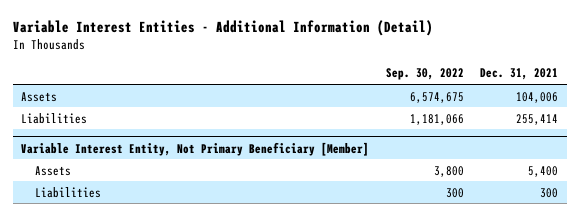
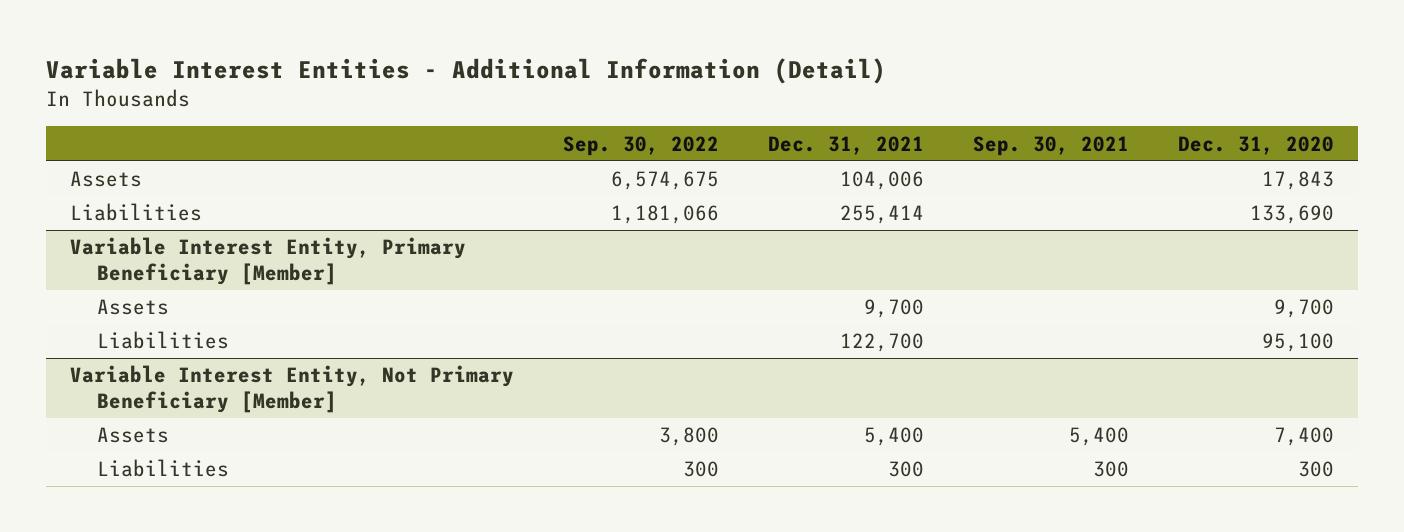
none -> [972,135,1129,156] Sep. 30, 2021
none -> [1177,135,1334,155] Dec. 31, 2020
none -> [70,237,467,286] Variable Interest Entity, Primary Beneficiary [Member]
none -> [96,299,169,316] Assets
none -> [96,331,229,350] Liabilities

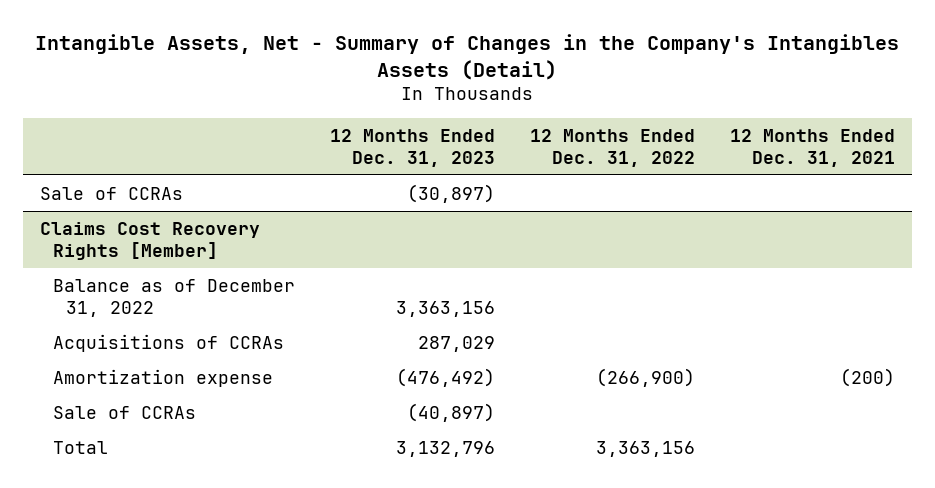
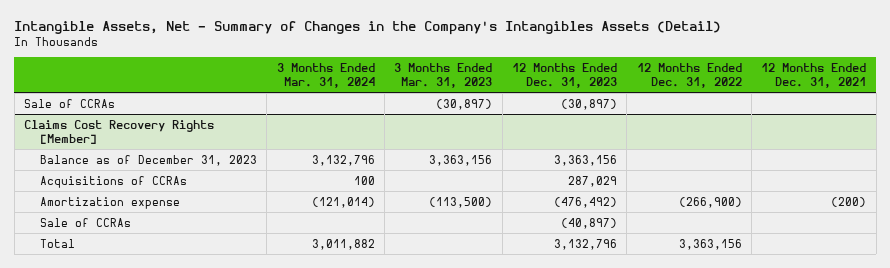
none -> [276,62,375,88] 3 Months Ended Mar. 31, 2024
none -> [394,62,493,88] 3 Months Ended Mar. 31, 2023
[53,278,296,317] Balance as of December 31, 2022 -> [40,154,258,166] Balance as of December 31, 2023

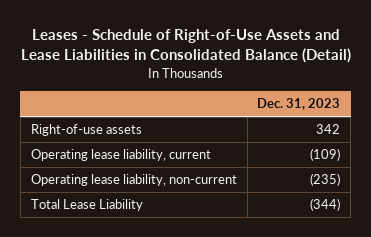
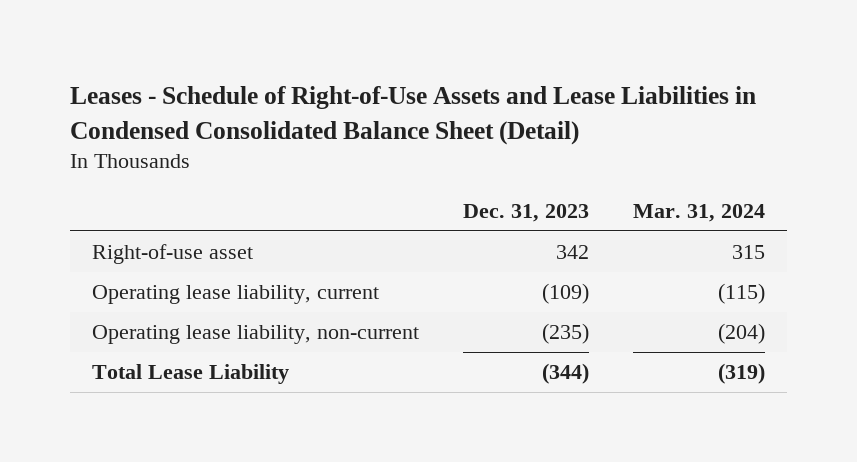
[20,29,351,64] Leases - Schedule of Right-of-Use Assets and Lease Liabilities in Consolidated Balance (Detail) -> [70,86,757,145] Leases - Schedule of Right-of-Use Assets and Lease Liabilities in Condensed Consolidated Balance Sheet (Detail)
none -> [632,203,765,222] Mar. 31, 2024
[30,124,142,137] Right-of-use assets -> [92,244,254,265] Right-of-use asset

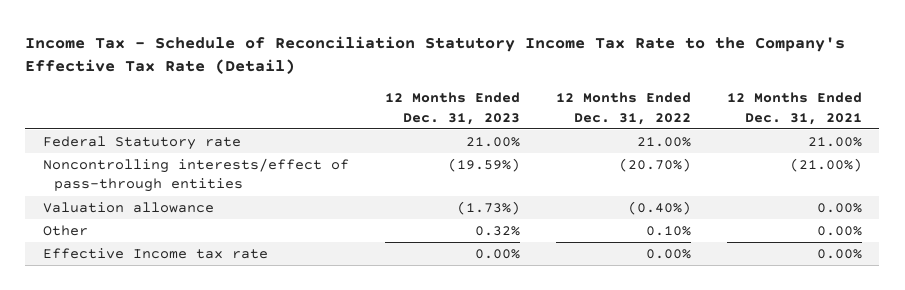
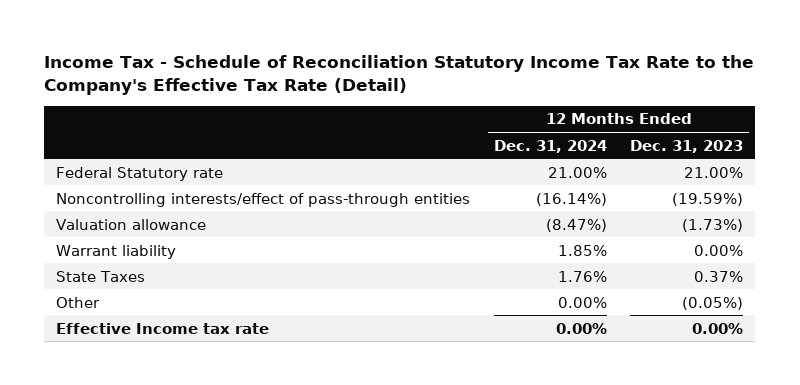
[555,92,691,125] 12 Months Ended Dec. 31, 2022 -> none
[726,92,862,125] 12 Months Ended Dec. 31, 2021 -> none
none -> [493,139,607,153] Dec. 31, 2024
none -> [56,244,177,259] Warrant liability
none -> [56,270,146,282] State Taxes
[475,226,521,237] 0.32% -> [682,296,744,310] (0.05%)

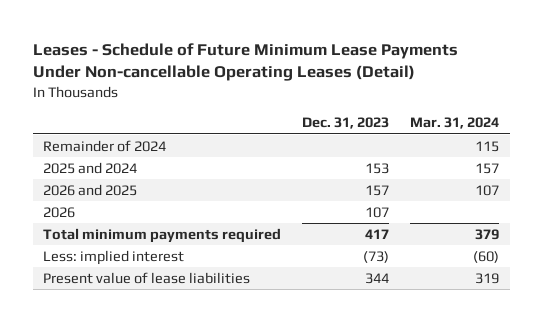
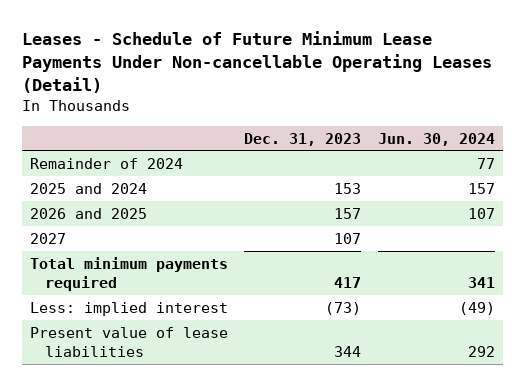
[410,117,500,130] Mar. 31, 2024 -> none
none -> [377,132,495,146] Jun. 30, 2024
[43,206,76,218] 2026 -> [30,232,67,244] 2027

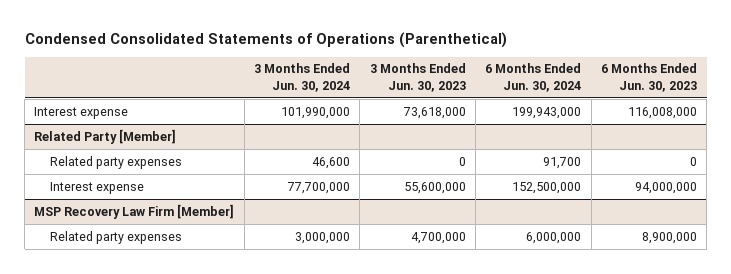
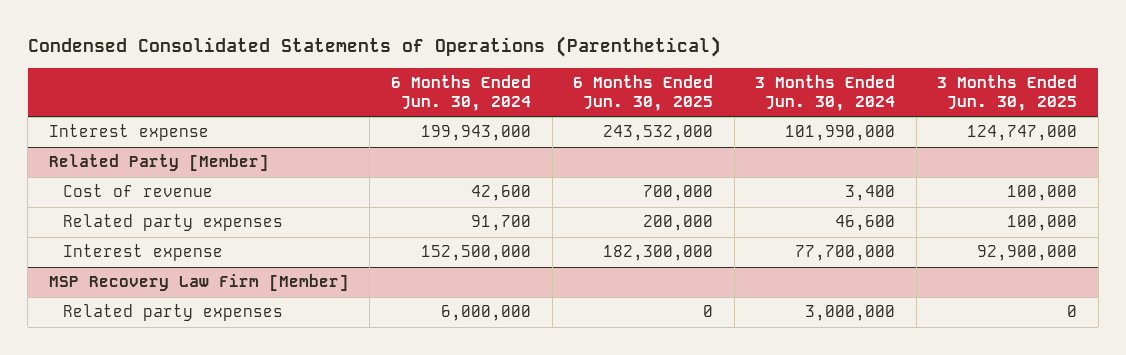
[369,63,466,92] 3 Months Ended Jun. 30, 2023 -> none
[601,63,698,92] 6 Months Ended Jun. 30, 2023 -> none
none -> [573,75,714,111] 6 Months Ended Jun. 30, 2025
none -> [937,75,1078,111] 3 Months Ended Jun. 30, 2025
none -> [62,184,213,198] Cost of revenue

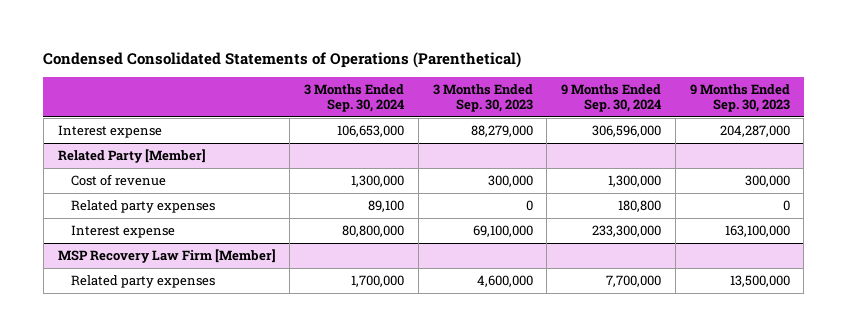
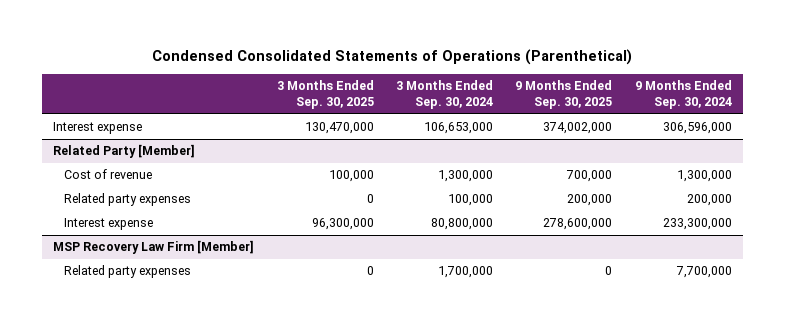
[432,83,533,113] 3 Months Ended Sep. 30, 2023 -> none
[689,83,790,113] 9 Months Ended Sep. 30, 2023 -> none
none -> [276,80,374,110] 3 Months Ended Sep. 30, 2025
none -> [515,80,613,110] 9 Months Ended Sep. 30, 2025
[368,200,405,213] 89,100 -> [447,194,493,207] 100,000
[618,200,662,213] 180,800 -> [686,194,732,207] 200,000

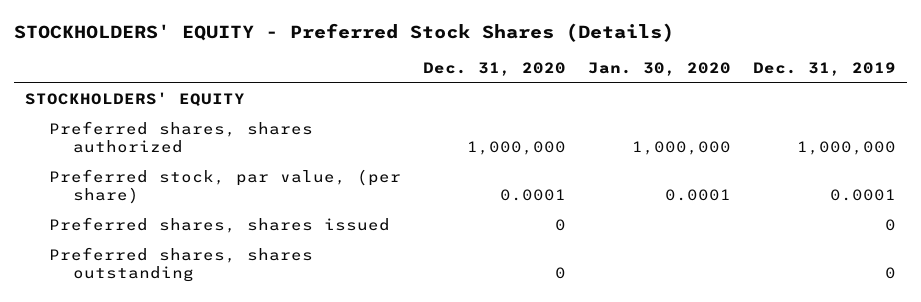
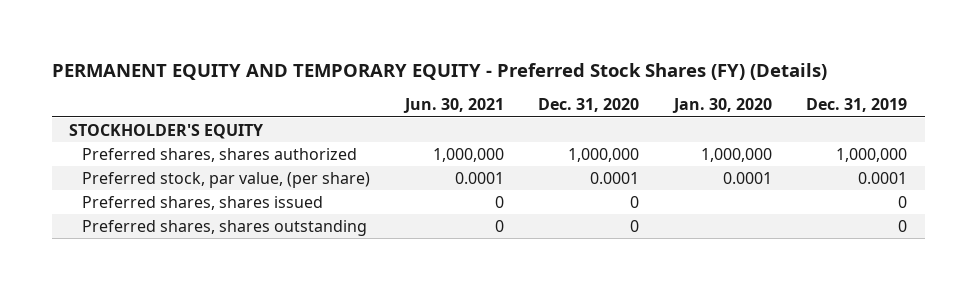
[14,22,675,42] STOCKHOLDERS' EQUITY - Preferred Stock Shares (Details) -> [51,62,827,80] PERMANENT EQUITY AND TEMPORARY EQUITY - Preferred Stock Shares (FY) (Details)
none -> [402,98,504,114] Jun. 30, 2021
[25,92,246,108] STOCKHOLDERS' EQUITY -> [68,123,263,139] STOCKHOLDER'S EQUITY

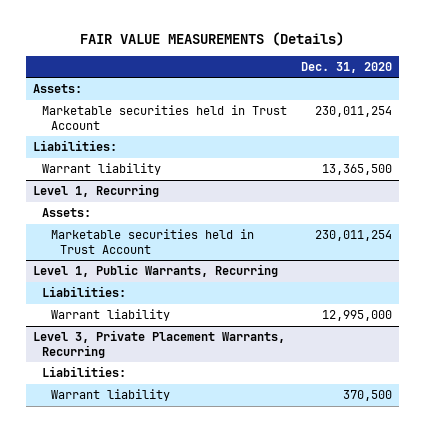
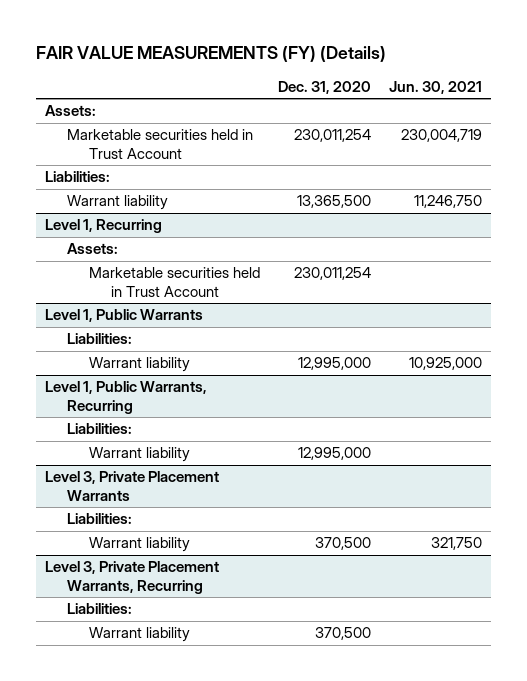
[80,32,345,47] FAIR VALUE MEASUREMENTS (Details) -> [35,46,386,63] FAIR VALUE MEASUREMENTS (FY) (Details)
none -> [388,80,482,94] Jun. 30, 2021
none -> [44,309,203,323] Level 1, Public Warrants
none -> [66,333,132,345] Liabilities:
none -> [88,357,190,373] Warrant liability
none -> [44,471,219,501] Level 3, Private Placement Warrants
none -> [66,513,132,525] Liabilities:
none -> [88,537,190,553] Warrant liability

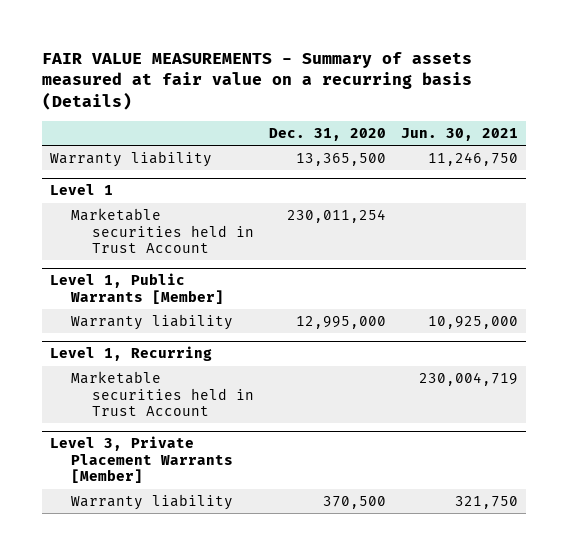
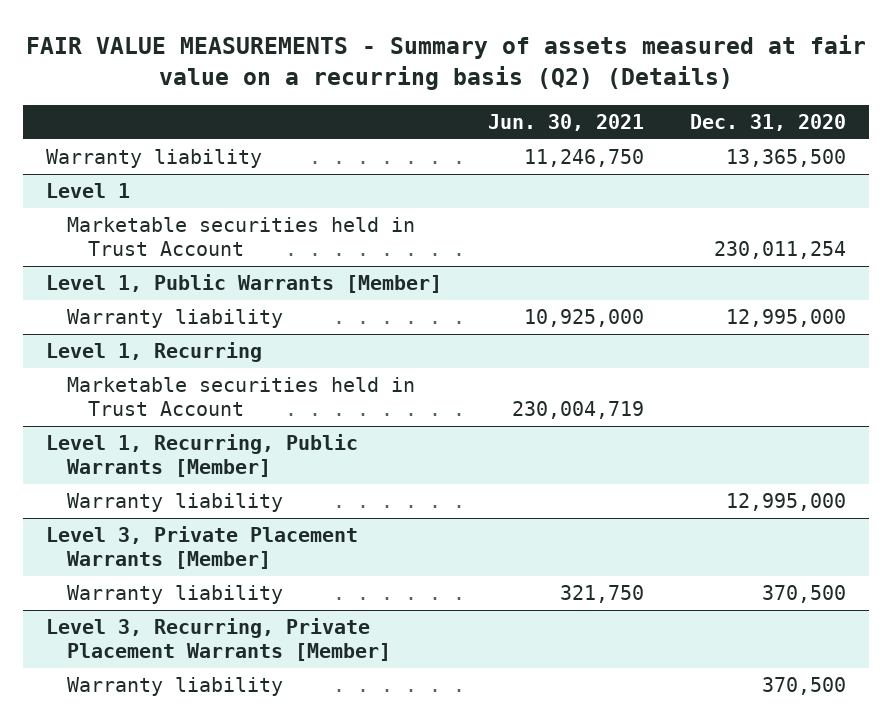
[42,51,473,111] FAIR VALUE MEASUREMENTS - Summary of assets measured at fair value on a recurring basis (Details) -> [25,34,866,90] FAIR VALUE MEASUREMENTS - Summary of assets measured at fair value on a recurring basis (Q2) (Details)
none -> [45,434,358,478] Level 1, Recurring, Public Warrants [Member]
none -> [66,493,283,513] Warranty liability
none -> [45,618,391,662] Level 3, Recurring, Private Placement Warrants [Member]
none -> [66,677,283,697] Warranty liability

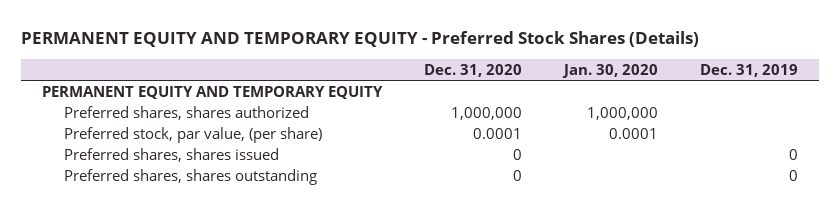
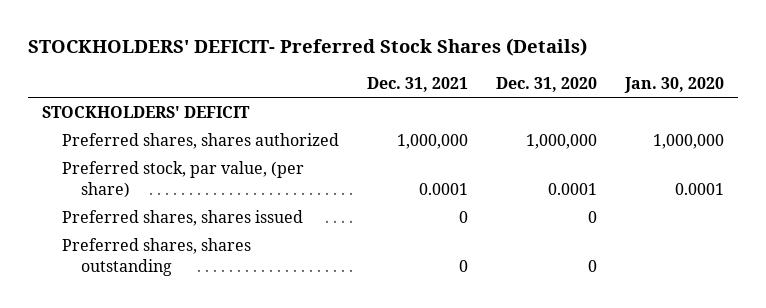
[20,30,699,47] PERMANENT EQUITY AND TEMPORARY EQUITY - Preferred Stock Shares (Details) -> [28,38,588,57] STOCKHOLDERS' DEFICIT- Preferred Stock Shares (Details)
[700,63,799,77] Dec. 31, 2019 -> none
none -> [366,77,468,93] Dec. 31, 2021
[41,85,383,99] PERMANENT EQUITY AND TEMPORARY EQUITY -> [42,105,251,118] STOCKHOLDERS' DEFICIT

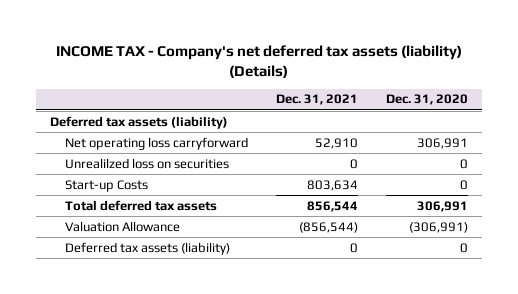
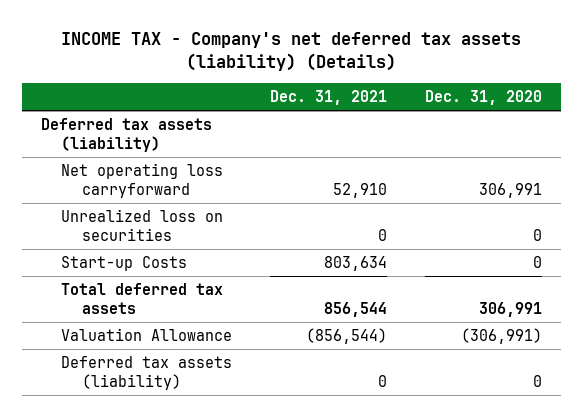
[64,157,229,169] Unrealilzed loss on securities -> [61,208,224,241] Unrealized loss on securities

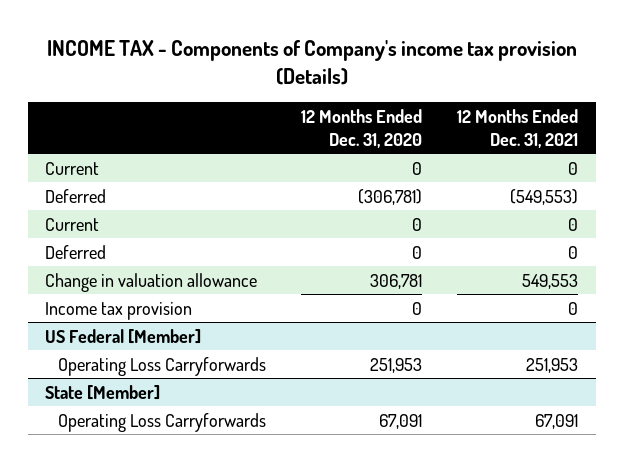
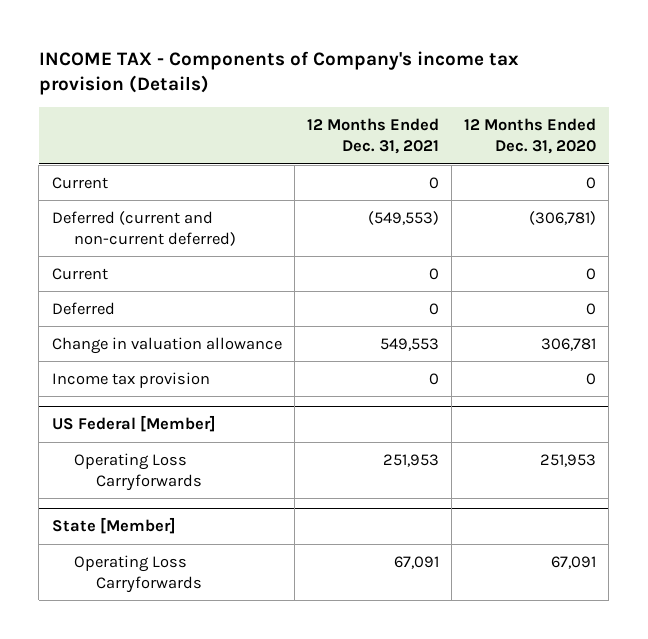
[45,188,107,203] Deferred -> [51,210,236,247] Deferred (current and non-current deferred)

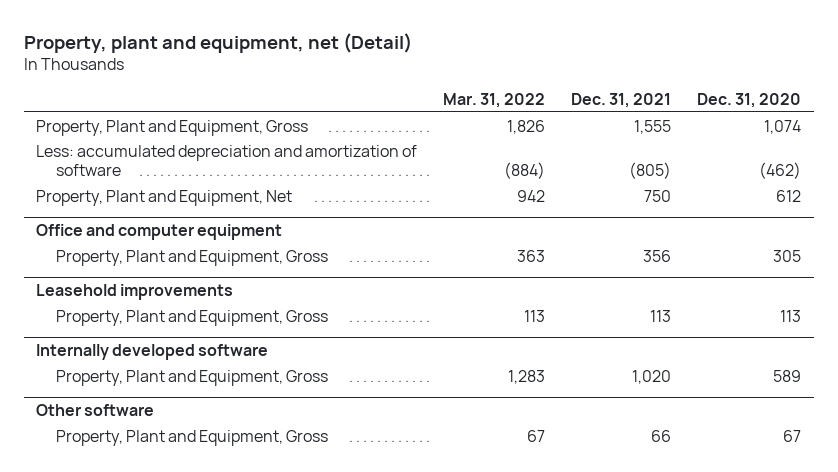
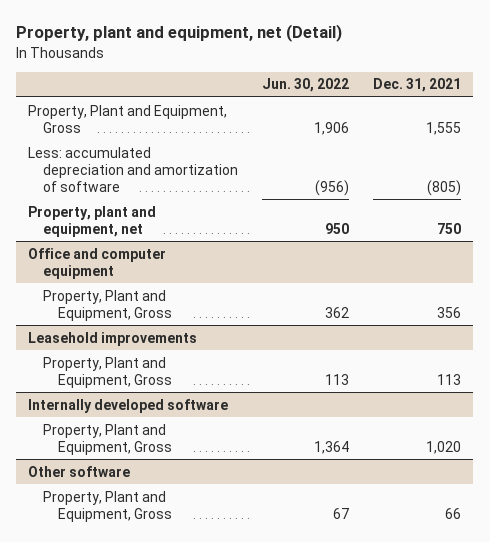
[443,93,546,109] Mar. 31, 2022 -> none
[697,93,802,109] Dec. 31, 2020 -> none
none -> [262,78,350,93] Jun. 30, 2022
[36,189,293,206] Property, Plant and Equipment, Net -> [28,205,157,237] Property, plant and equipment, net

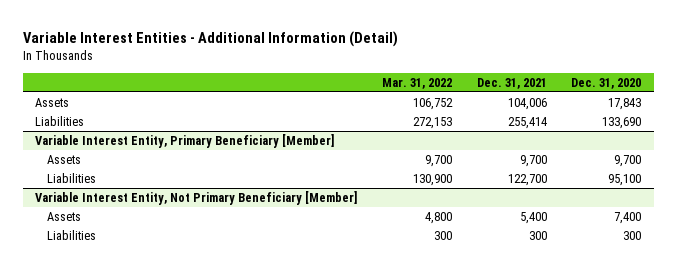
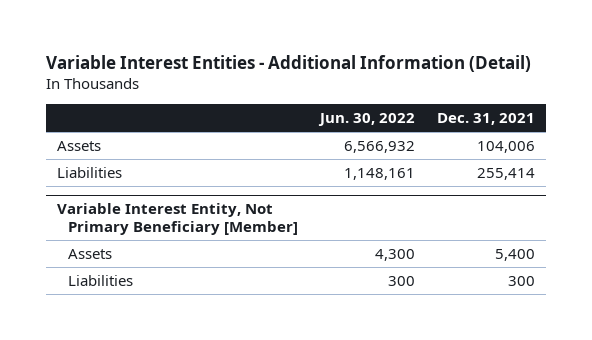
[382,77,453,89] Mar. 31, 2022 -> none
[571,77,642,89] Dec. 31, 2020 -> none
none -> [317,113,415,127] Jun. 30, 2022
[35,134,335,149] Variable Interest Entity, Primary Beneficiary [Member] -> none
[47,155,82,165] Assets -> none
[47,173,97,184] Liabilities -> none

